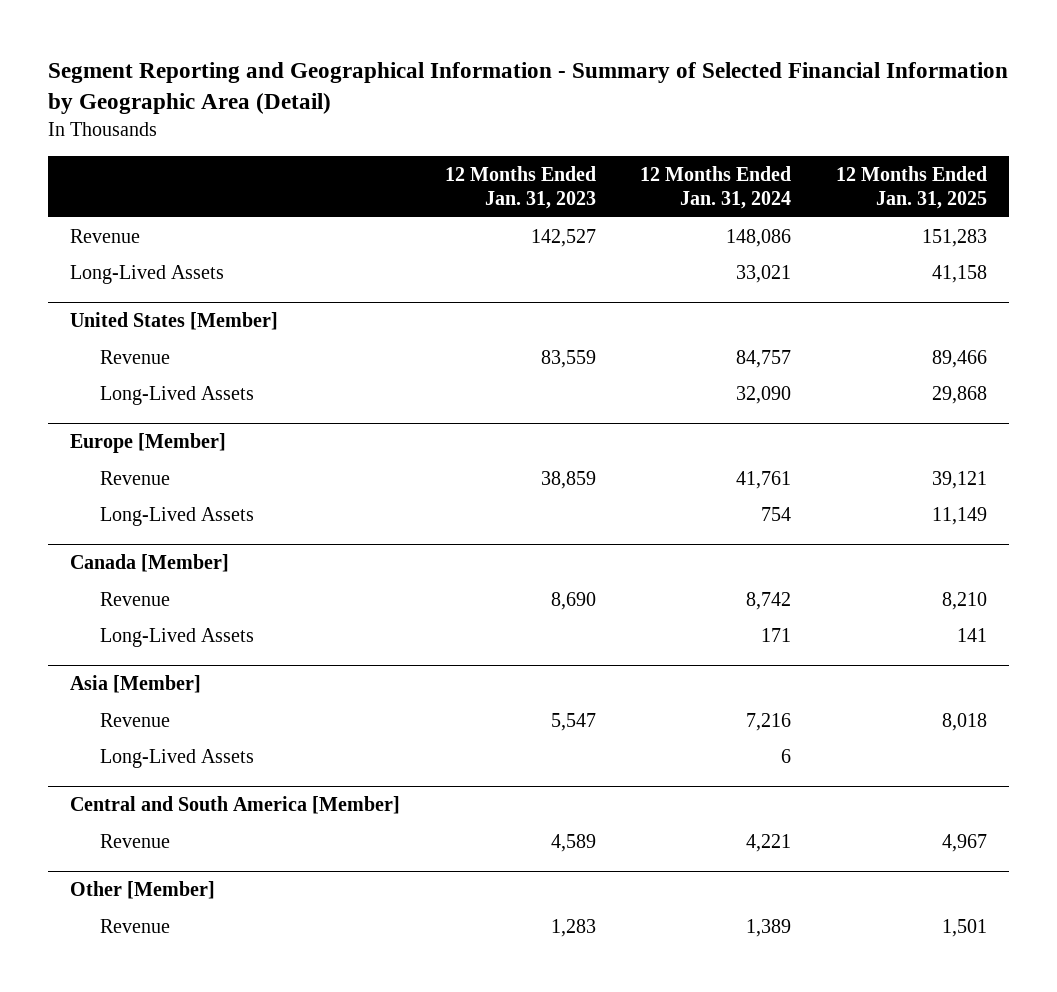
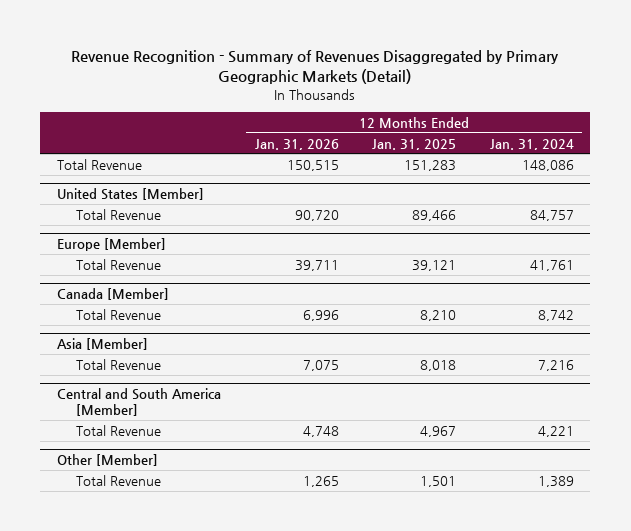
[47,62,1008,115] Segment Reporting and Geographical Information - Summary of Selected Financial Information by Geographic Area (Detail) -> [71,49,560,85] Revenue Recognition - Summary of Revenues Disaggregated by Primary Geographic Markets (Detail)
[444,165,596,210] 12 Months Ended Jan. 31, 2023 -> none
none -> [254,138,339,150] Jan. 31, 2026
[69,264,224,284] Long-Lived Assets -> none
[69,228,140,243] Revenue -> [57,158,143,170] Total Revenue
[99,385,254,405] Long-Lived Assets -> none
[99,349,170,364] Revenue -> [76,208,162,220] Total Revenue
[99,506,254,526] Long-Lived Assets -> none
[99,470,170,485] Revenue -> [76,258,162,270] Total Revenue
[99,627,254,647] Long-Lived Assets -> none
[99,591,170,606] Revenue -> [76,308,162,320] Total Revenue
[99,748,254,768] Long-Lived Assets -> none
[99,712,170,727] Revenue -> [76,358,162,370] Total Revenue
[99,833,170,848] Revenue -> [76,424,162,436] Total Revenue
[99,918,170,933] Revenue -> [76,474,162,486] Total Revenue

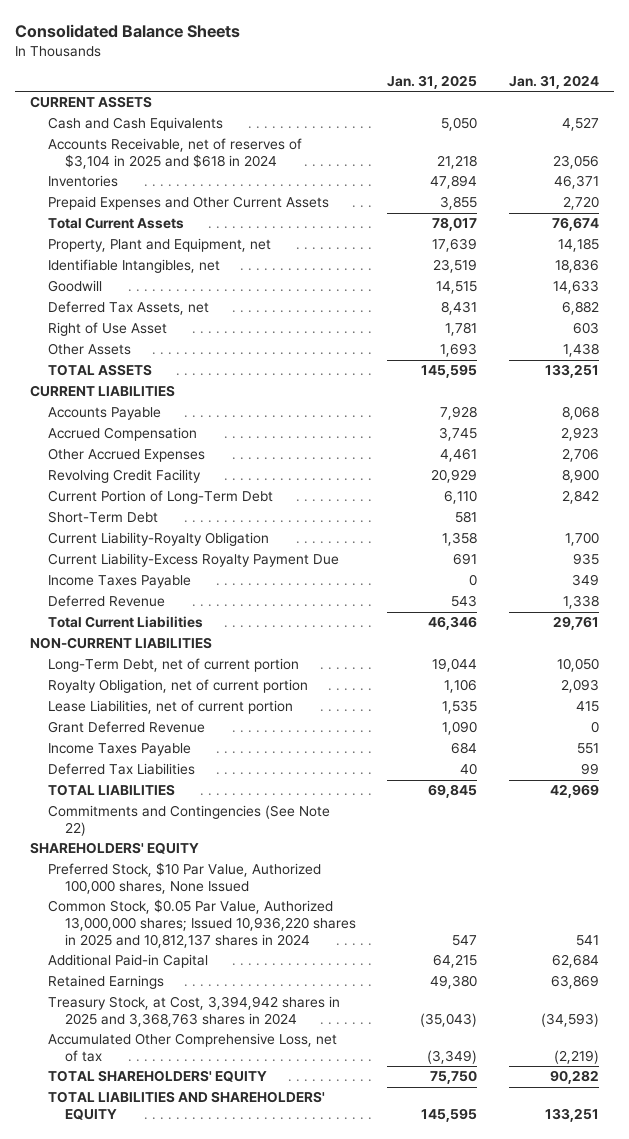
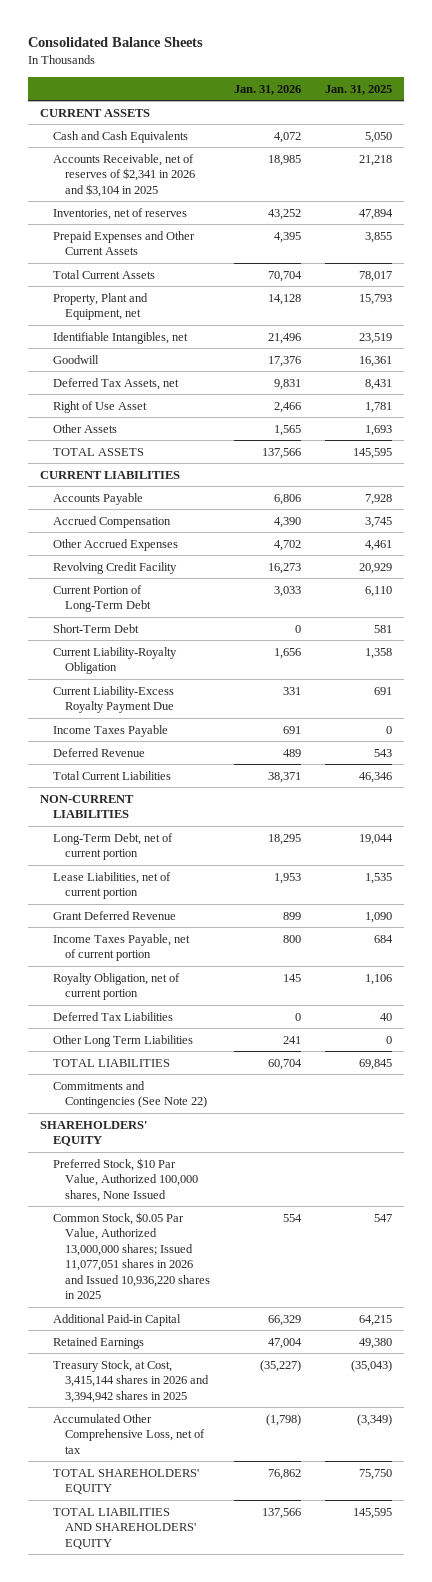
[508,74,599,89] Jan. 31, 2024 -> none
none -> [234,84,302,95] Jan. 31, 2026
[47,138,302,170] Accounts Receivable, net of reserves of $3,104 in 2025 and $618 in 2024 -> [52,153,196,197] Accounts Receivable, net of reserves of $2,341 in 2026 and $3,104 in 2025
[47,175,118,188] Inventories -> [52,207,187,220] Inventories, net of reserves
[432,238,478,253] 17,639 -> [358,293,392,305] 15,793
[436,281,478,295] 14,515 -> [358,355,392,367] 16,361
[47,743,191,757] Income Taxes Payable -> [52,933,190,962] Income Taxes Payable, net of current portion
[47,679,308,694] Royalty Obligation, net of current portion -> [52,972,180,1001] Royalty Obligation, net of current portion
none -> [52,1034,193,1047] Other Long Term Liabilities
[47,899,356,948] Common Stock, $0.05 Par Value, Authorized 13,000,000 shares; Issued 10,936,220 shares in 2025 and 10,812,137 shares in 2024 -> [52,1211,211,1300] Common Stock, $0.05 Par Value, Authorized 13,000,000 shares; Issued 11,077,051 shares in 2026 and Issued 10,936,220 shares in 2025
[47,996,340,1028] Treasury Stock, at Cost, 3,394,942 shares in 2025 and 3,368,763 shares in 2024 -> [52,1359,210,1403] Treasury Stock, at Cost, 3,415,144 shares in 2026 and 3,394,942 shares in 2025

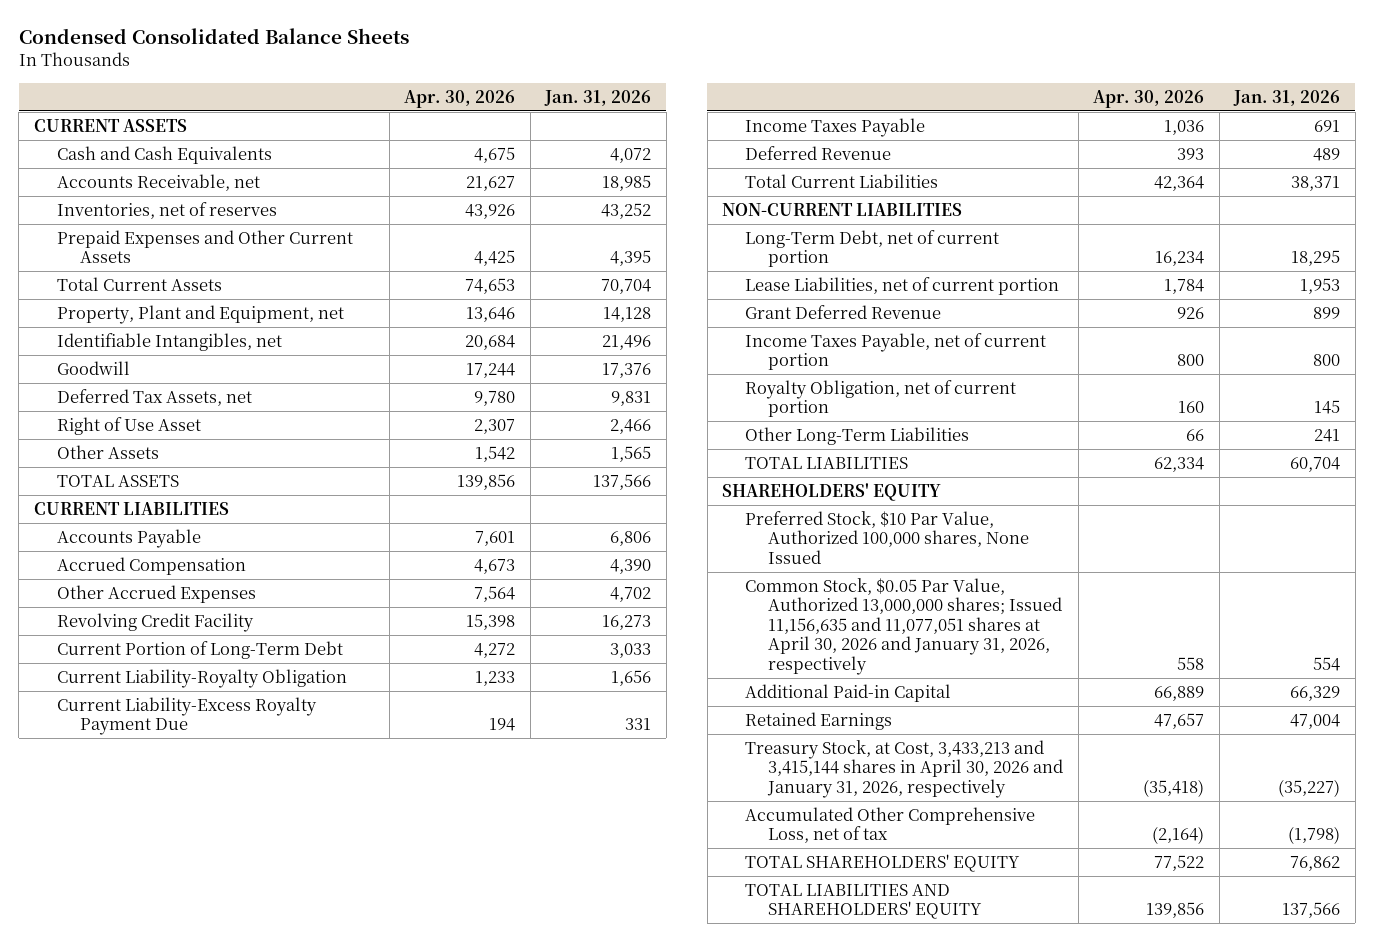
[27,37,203,48] Consolidated Balance Sheets -> [18,28,409,45] Condensed Consolidated Balance Sheets
[324,84,392,95] Jan. 31, 2025 -> none
none -> [404,89,516,108] Apr. 30, 2026
[52,153,196,197] Accounts Receivable, net of reserves of $2,341 in 2026 and $3,104 in 2025 -> [56,174,260,192] Accounts Receivable, net
[52,623,139,633] Short-Term Debt -> none
[52,1011,173,1021] Deferred Tax Liabilities -> none
[52,1034,193,1047] Other Long Term Liabilities -> [745,427,970,446] Other Long-Term Liabilities
[52,1080,208,1109] Commitments and Contingencies (See Note 22) -> none
[52,1211,211,1300] Common Stock, $0.05 Par Value, Authorized 13,000,000 shares; Issued 11,077,051 shares in 2026 and Issued 10,936,220 shares in 2025 -> [745,578,1063,675] Common Stock, $0.05 Par Value, Authorized 13,000,000 shares; Issued 11,156,635 and 11,077,051 shares at April 30, 2026 and January 31, 2026, respectively
[52,1359,210,1403] Treasury Stock, at Cost, 3,415,144 shares in 2026 and 3,394,942 shares in 2025 -> [745,740,1064,798] Treasury Stock, at Cost, 3,433,213 and 3,415,144 shares in April 30, 2026 and January 31, 2026, respectively

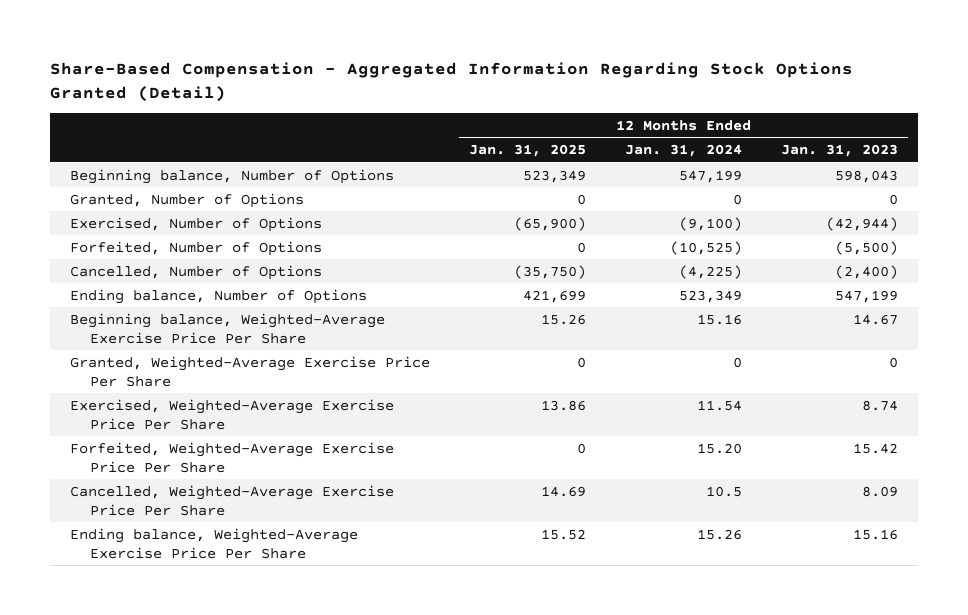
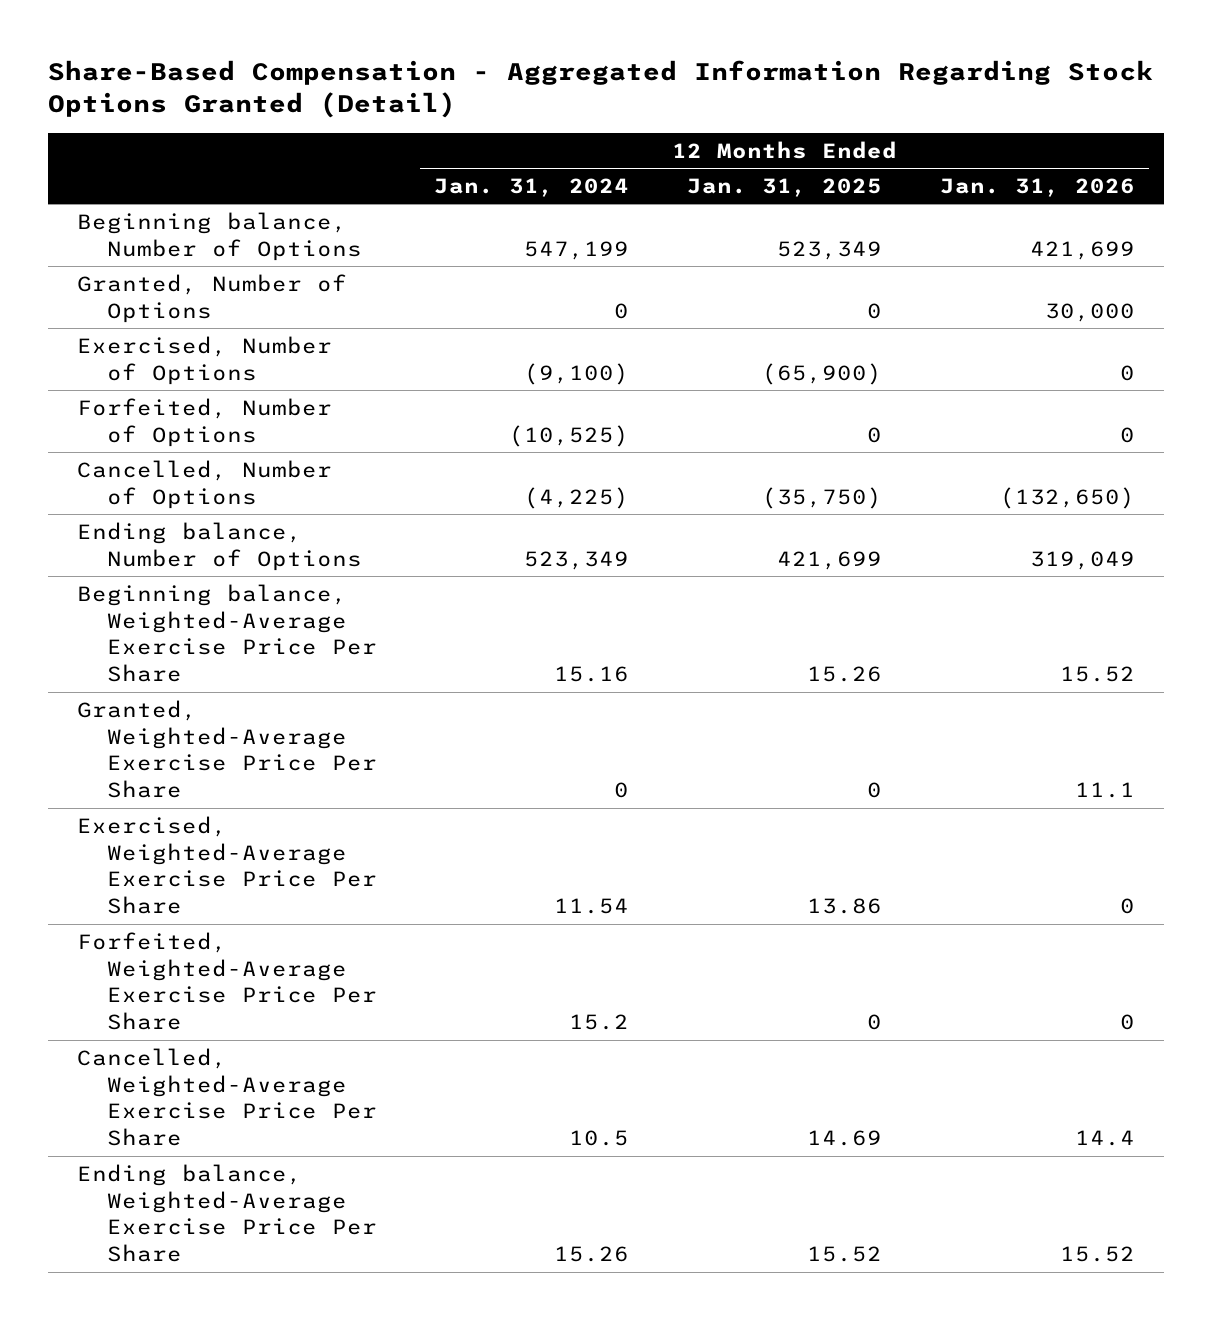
[781,143,899,157] Jan. 31, 2023 -> none
none -> [939,177,1135,197] Jan. 31, 2026
[697,442,743,454] 15.20 -> [569,1014,630,1031] 15.2

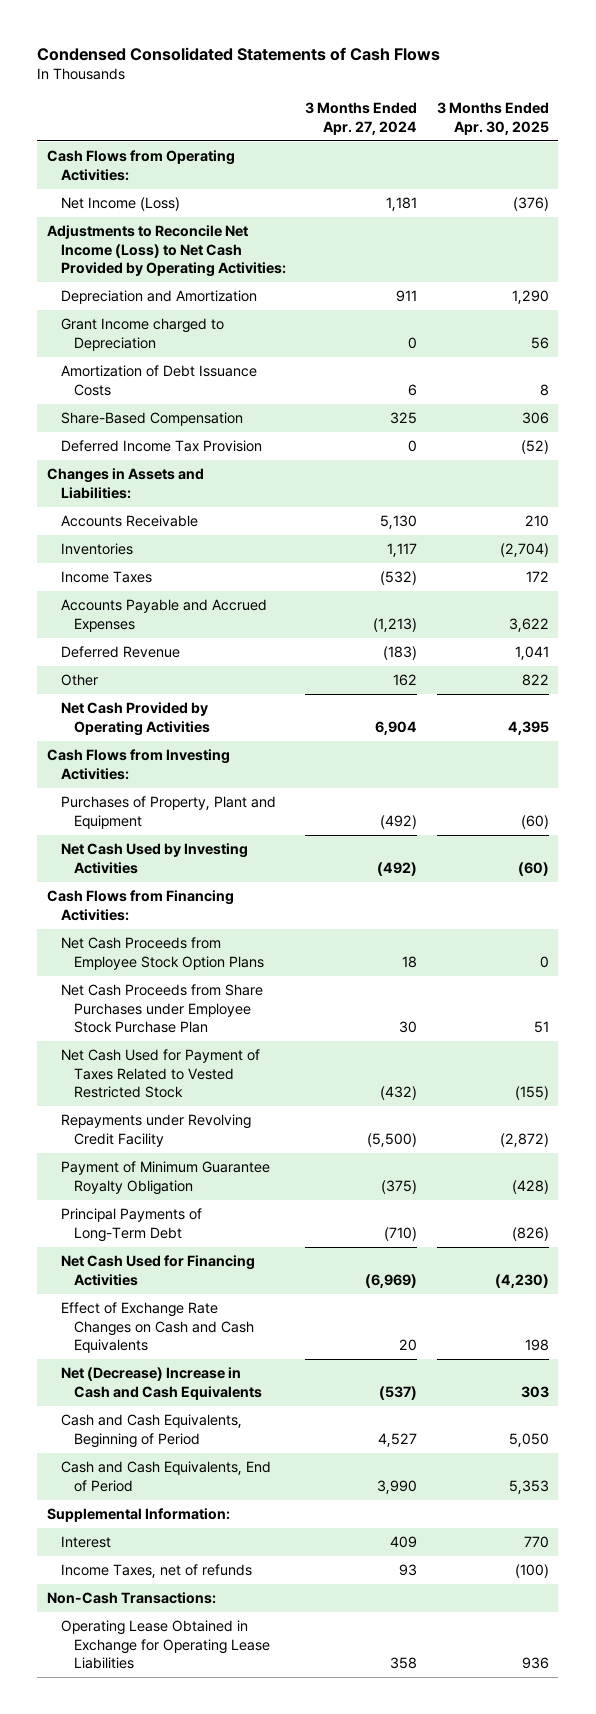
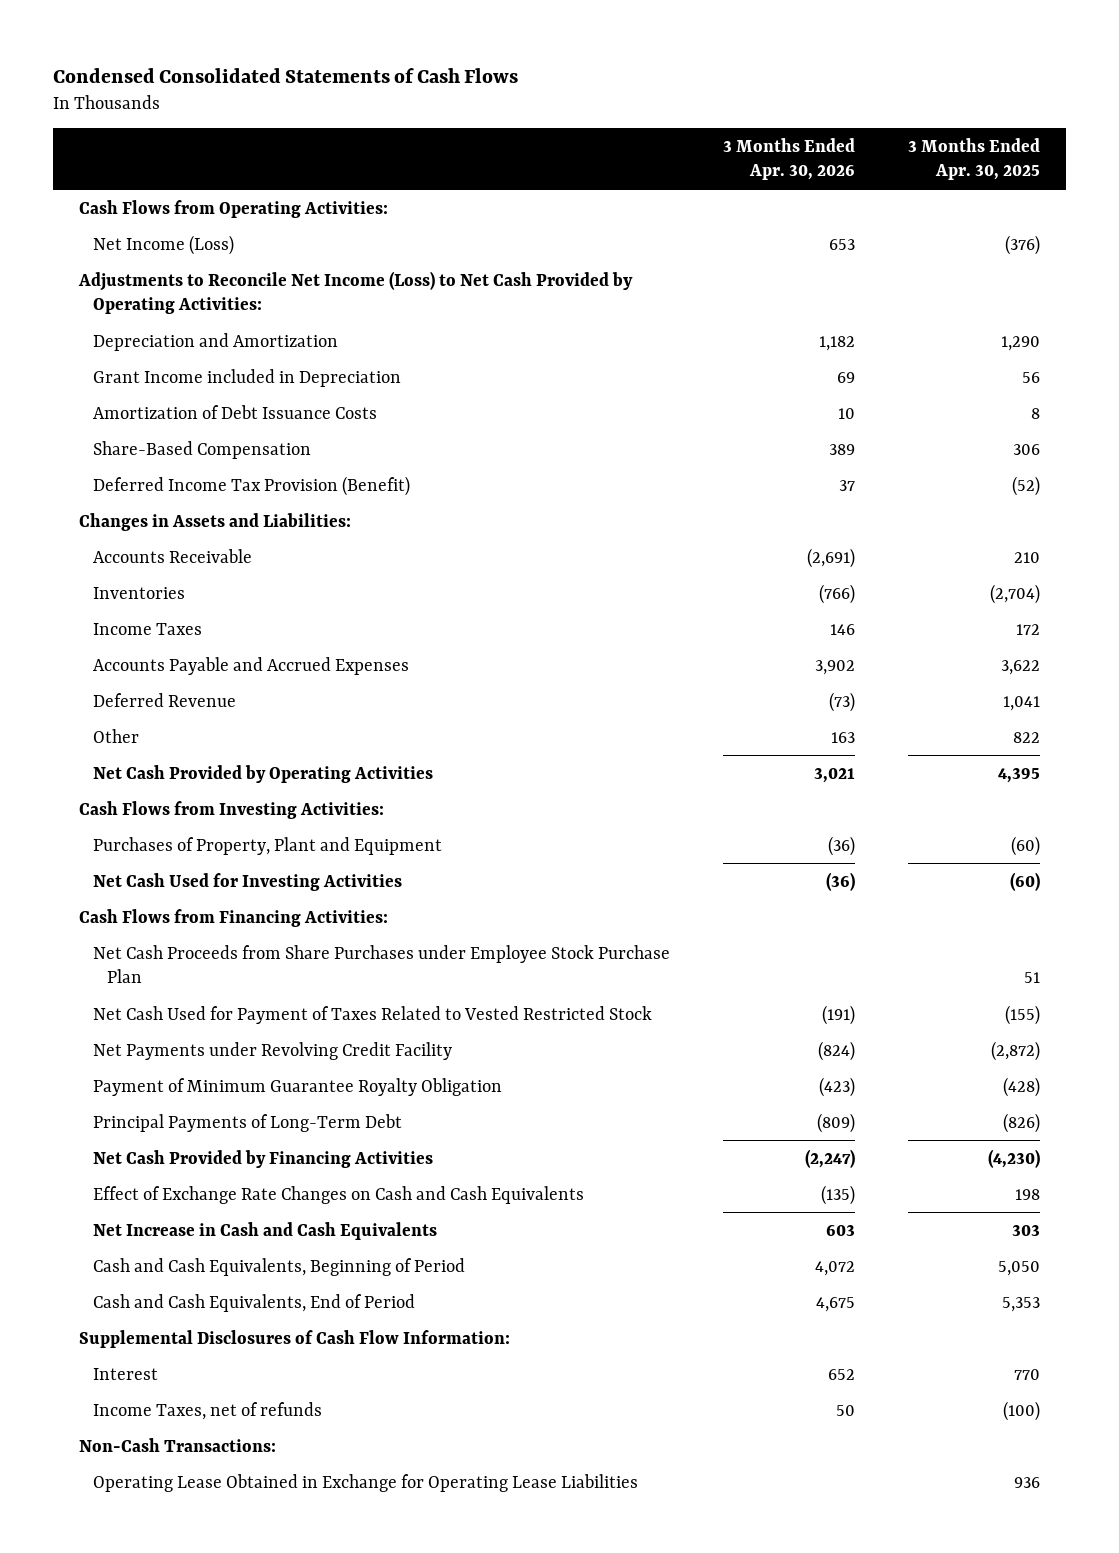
[305,102,418,135] 3 Months Ended Apr. 27, 2024 -> none
none -> [723,138,856,181] 3 Months Ended Apr. 30, 2026
[60,318,224,351] Grant Income charged to Depreciation -> none
none -> [93,368,402,387] Grant Income included in Depreciation
[60,440,262,453] Deferred Income Tax Provision -> [93,475,411,496] Deferred Income Tax Provision (Benefit)
[60,843,248,874] Net Cash Used by Investing Activities -> [93,872,403,891] Net Cash Used for Investing Activities
[60,937,265,970] Net Cash Proceeds from Employee Stock Option Plans -> none
[60,1114,251,1147] Repayments under Revolving Credit Facility -> [93,1041,453,1060] Net Payments under Revolving Credit Facility
[60,1255,255,1286] Net Cash Used for Financing Activities -> [93,1149,434,1168] Net Cash Provided by Financing Activities
[60,1367,263,1400] Net (Decrease) Increase in Cash and Cash Equivalents -> [93,1221,438,1240] Net Increase in Cash and Cash Equivalents
[47,1508,231,1523] Supplemental Information: -> [79,1329,511,1348] Supplemental Disclosures of Cash Flow Information:

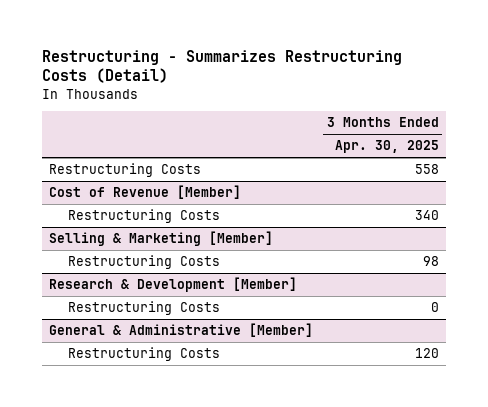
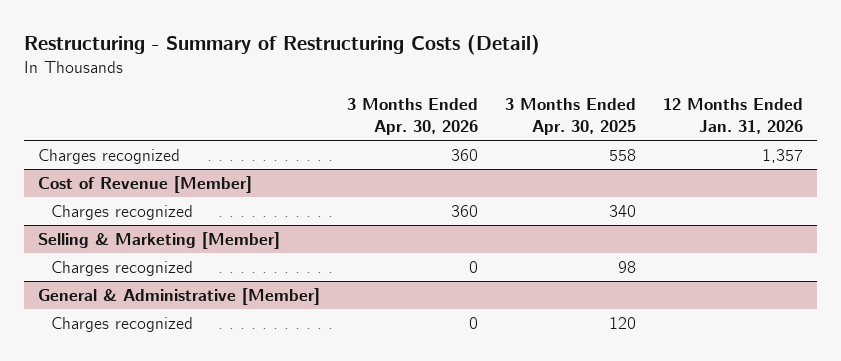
[41,49,402,84] Restructuring - Summarizes Restructuring Costs (Detail) -> [23,35,540,56] Restructuring - Summary of Restructuring Costs (Detail)
none -> [346,98,478,136] 3 Months Ended Apr. 30, 2026
none -> [663,98,804,135] 12 Months Ended Jan. 31, 2026
[48,163,201,178] Restructuring Costs -> [37,148,180,164] Charges recognized
[68,209,221,224] Restructuring Costs -> [51,204,194,220] Charges recognized
[48,277,297,293] Research & Development [Member] -> none
[68,301,221,316] Restructuring Costs -> none
[68,255,221,270] Restructuring Costs -> [51,260,194,276] Charges recognized
[68,347,221,362] Restructuring Costs -> [51,316,194,332] Charges recognized

